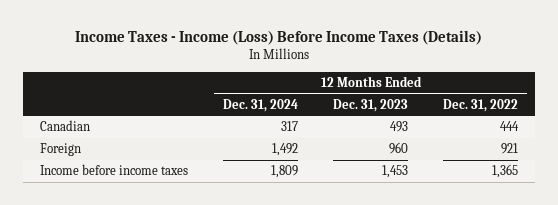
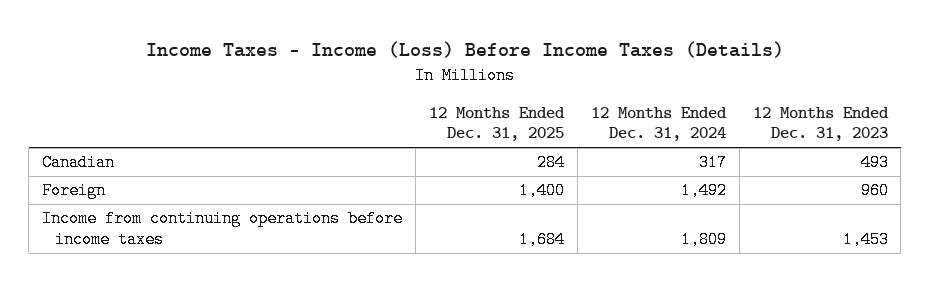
[442,98,518,112] Dec. 31, 2022 -> none
none -> [429,106,566,142] 12 Months Ended Dec. 31, 2025
[40,164,189,176] Income before income taxes -> [42,210,404,249] Income from continuing operations before income taxes

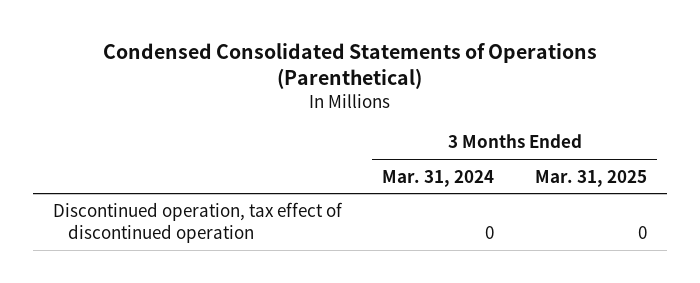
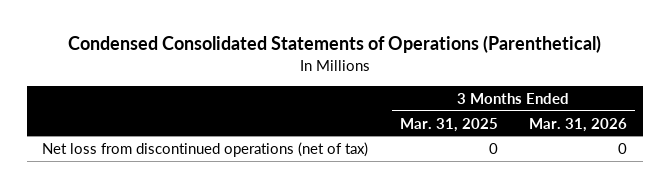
[382,169,495,187] Mar. 31, 2024 -> none
none -> [529,117,628,132] Mar. 31, 2026
[52,202,343,244] Discontinued operation, tax effect of discontinued operation -> [42,141,369,157] Net loss from discontinued operations (net of tax)

